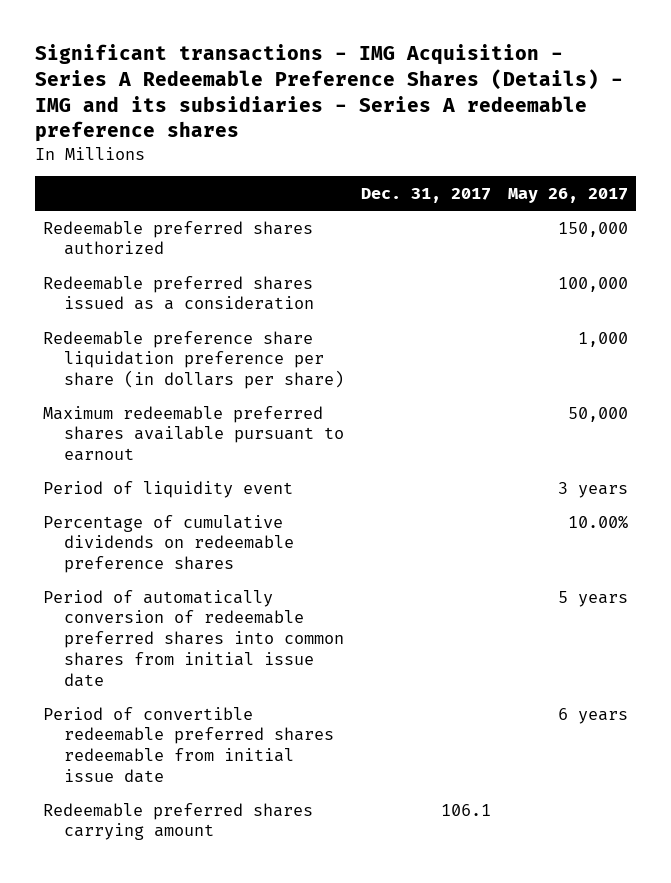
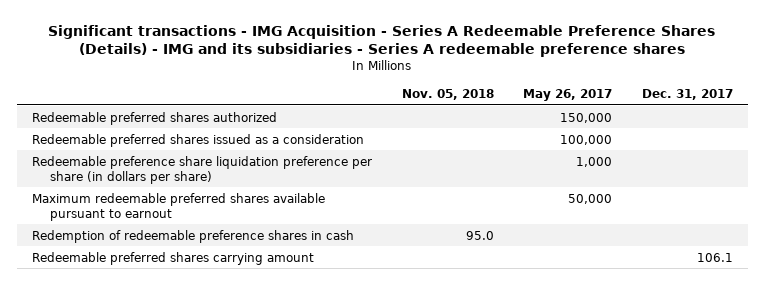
none -> [401,88,494,100] Nov. 05, 2018
[43,480,294,498] Period of liquidity event -> none
[43,514,294,574] Percentage of cumulative dividends on redeemable preference shares -> none
[43,589,344,687] Period of automatically conversion of redeemable preferred shares into common shares from initial issue date -> none
[43,706,334,783] Period of convertible redeemable preferred shares redeemable from initial issue date -> none
none -> [31,229,354,243] Redemption of redeemable preference shares in cash

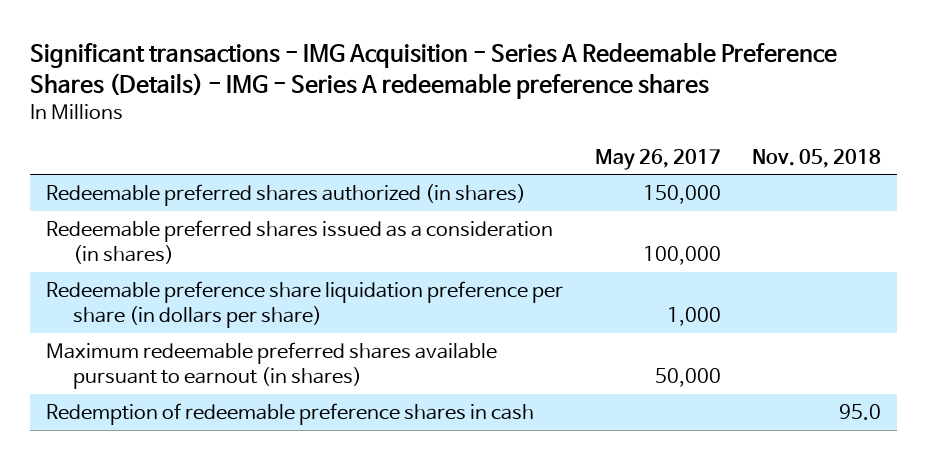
[48,24,716,58] Significant transactions - IMG Acquisition - Series A Redeemable Preference Shares (Details) - IMG and its subsidiaries - Series A redeemable preference shares -> [30,42,838,99] Significant transactions - IMG Acquisition - Series A Redeemable Preference Shares (Details) - IMG - Series A redeemable preference shares
[641,88,733,100] Dec. 31, 2017 -> none
[31,111,277,125] Redeemable preferred shares authorized -> [46,184,527,207] Redeemable preferred shares authorized (in shares)
[31,133,364,147] Redeemable preferred shares issued as a consideration -> [46,220,554,265] Redeemable preferred shares issued as a consideration (in shares)
[31,192,325,221] Maximum redeemable preferred shares available pursuant to earnout -> [46,342,498,390] Maximum redeemable preferred shares available pursuant to earnout (in shares)
[31,251,314,265] Redeemable preferred shares carrying amount -> none

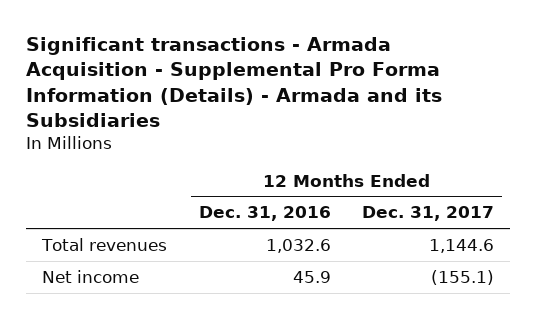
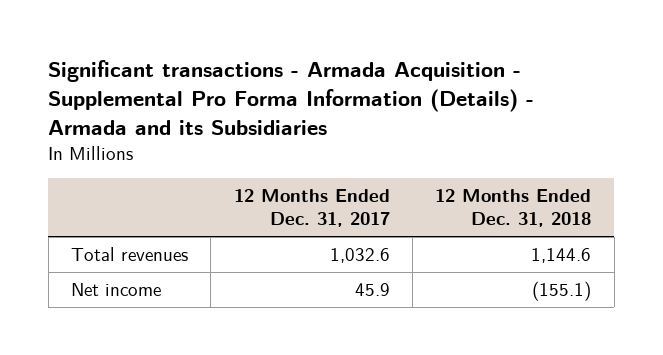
[198,206,331,222] Dec. 31, 2016 -> none
none -> [435,189,592,228] 12 Months Ended Dec. 31, 2018
[429,238,495,253] 1,144.6 -> [329,247,390,263] 1,032.6
[431,269,495,285] (155.1) -> [354,282,390,296] 45.9

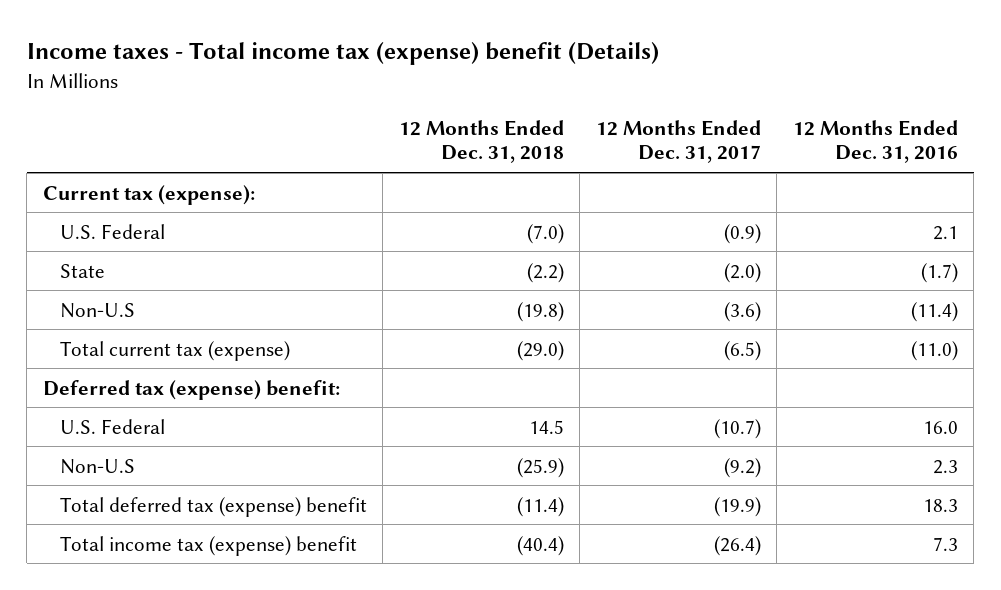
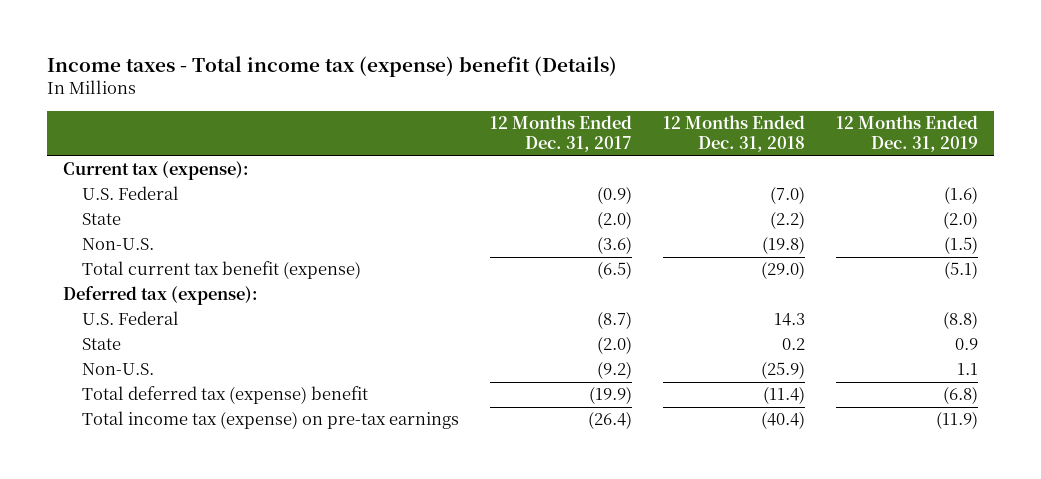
[792,120,958,164] 12 Months Ended Dec. 31, 2016 -> none
none -> [836,114,979,153] 12 Months Ended Dec. 31, 2019
[59,302,135,318] Non-U.S -> [81,238,154,251] Non-U.S.
[59,340,290,361] Total current tax (expense) -> [81,261,361,280] Total current tax benefit (expense)
[42,379,340,400] Deferred tax (expense) benefit: -> [62,286,258,306] Deferred tax (expense):
[528,419,564,434] 14.5 -> [773,313,805,327] 14.3
[713,418,761,439] (10.7) -> [596,311,632,330] (8.7)
none -> [81,338,121,351] State
[59,458,135,474] Non-U.S -> [81,363,154,376] Non-U.S.
[59,535,357,556] Total income tax (expense) benefit -> [81,411,459,430] Total income tax (expense) on pre-tax earnings

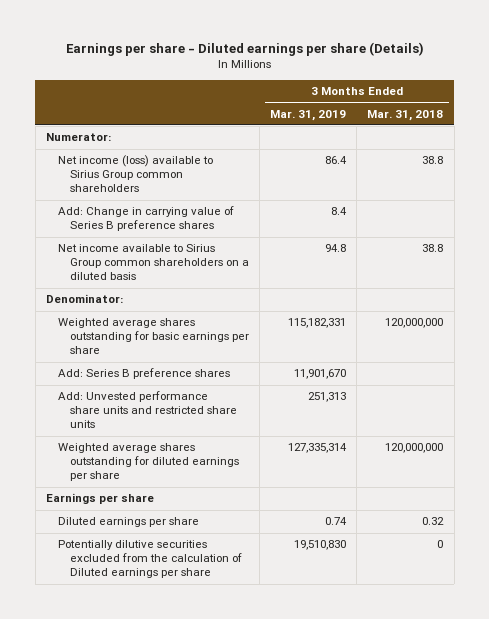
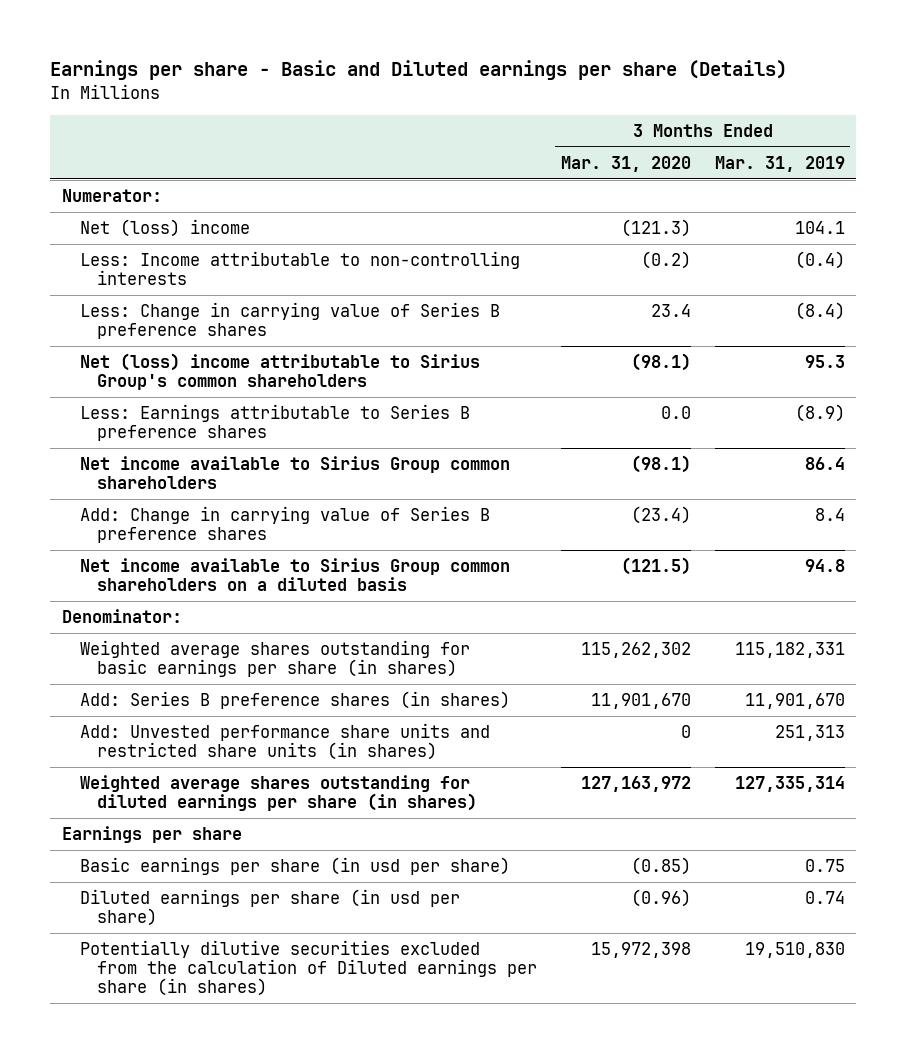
[65,41,424,56] Earnings per share - Diluted earnings per share (Details) -> [50,60,788,81] Earnings per share - Basic and Diluted earnings per share (Details)
[367,109,444,121] Mar. 31, 2018 -> none
none -> [560,155,691,172] Mar. 31, 2020
none -> [79,218,250,237] Net (loss) income
none -> [79,250,520,286] Less: Income attributable to non-controlling interests
none -> [79,301,500,340] Less: Change in carrying value of Series B preference shares
none -> [79,352,480,391] Net (loss) income attributable to Sirius Group's common shareholders
none -> [79,403,470,442] Less: Earnings attributable to Series B preference shares
[57,155,213,193] Net income (loss) available to Sirius Group common shareholders -> [79,455,510,490] Net income available to Sirius Group common shareholders
[57,318,249,355] Weighted average shares outstanding for basic earnings per share -> [79,639,470,678] Weighted average shares outstanding for basic earnings per share (in shares)
[57,368,230,380] Add: Series B preference shares -> [79,690,510,709] Add: Series B preference shares (in shares)
[57,391,237,429] Add: Unvested performance share units and restricted share units -> [79,722,490,761] Add: Unvested performance share units and restricted share units (in shares)
[57,443,239,482] Weighted average shares outstanding for diluted earnings per share -> [79,774,477,812] Weighted average shares outstanding for diluted earnings per share (in shares)
none -> [79,856,510,875] Basic earnings per share (in usd per share)
[57,517,199,528] Diluted earnings per share -> [79,888,460,927] Diluted earnings per share (in usd per share)
[57,540,242,579] Potentially dilutive securities excluded from the calculation of Diluted earnings per share -> [79,939,537,997] Potentially dilutive securities excluded from the calculation of Diluted earnings per share (in shares)

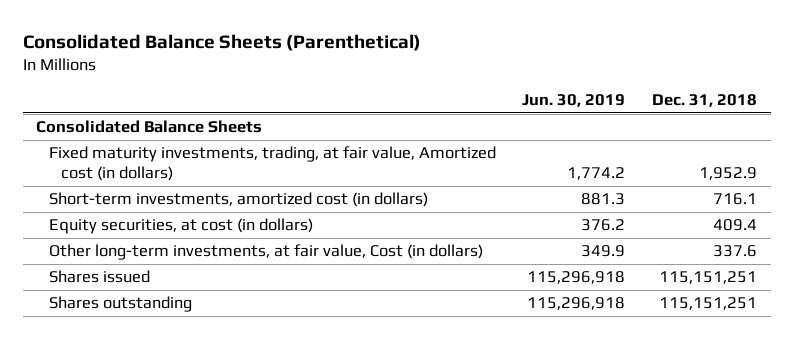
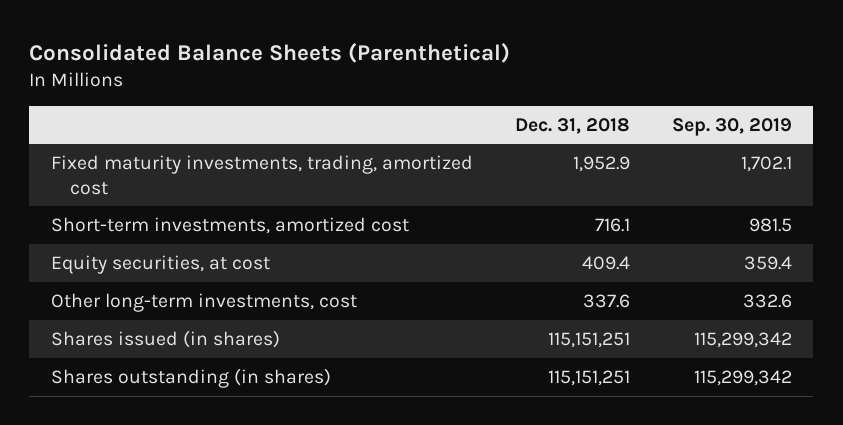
[522,94,626,108] Jun. 30, 2019 -> none
none -> [672,117,793,136] Sep. 30, 2019
[36,120,263,134] Consolidated Balance Sheets -> none
[48,146,496,182] Fixed maturity investments, trading, at fair value, Amortized cost (in dollars) -> [50,154,473,195] Fixed maturity investments, trading, amortized cost
[48,192,428,208] Short-term investments, amortized cost (in dollars) -> [50,216,409,234] Short-term investments, amortized cost
[48,218,313,235] Equity securities, at cost (in dollars) -> [50,254,270,274] Equity securities, at cost
[48,244,483,261] Other long-term investments, at fair value, Cost (in dollars) -> [50,292,357,312] Other long-term investments, cost
[48,270,150,284] Shares issued -> [50,329,280,348] Shares issued (in shares)
[48,296,192,313] Shares outstanding -> [50,367,331,388] Shares outstanding (in shares)

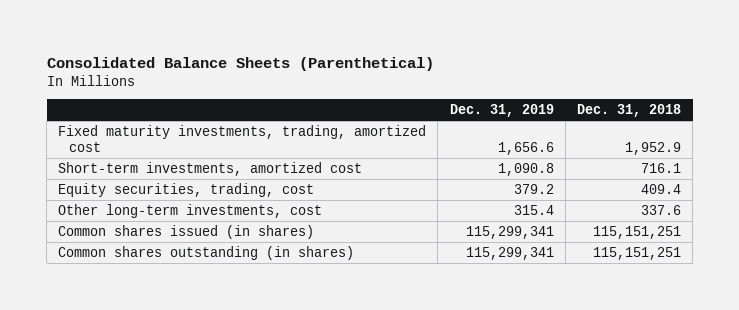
[672,117,793,136] Sep. 30, 2019 -> none
none -> [449,104,554,118] Dec. 31, 2019
[50,254,270,274] Equity securities, at cost -> [58,182,315,197] Equity securities, trading, cost
[50,329,280,348] Shares issued (in shares) -> [58,224,315,239] Common shares issued (in shares)
[50,367,331,388] Shares outstanding (in shares) -> [58,245,355,260] Common shares outstanding (in shares)

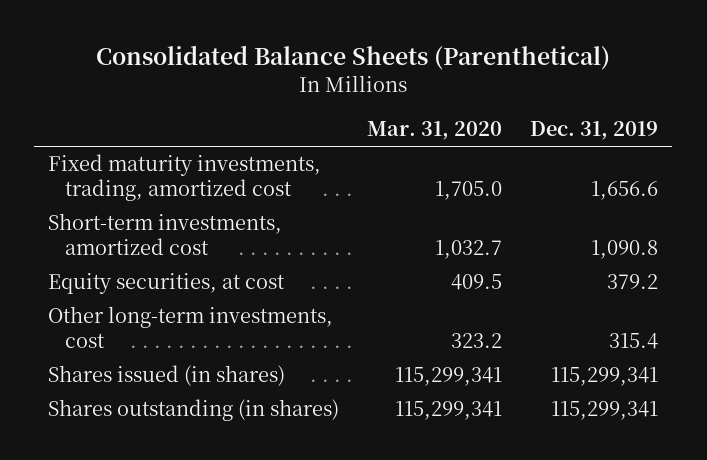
[576,104,681,118] Dec. 31, 2018 -> none
none -> [367,121,503,141] Mar. 31, 2020
[58,182,315,197] Equity securities, trading, cost -> [48,273,286,295] Equity securities, at cost
[58,224,315,239] Common shares issued (in shares) -> [48,365,286,387] Shares issued (in shares)
[58,245,355,260] Common shares outstanding (in shares) -> [48,399,340,422] Shares outstanding (in shares)

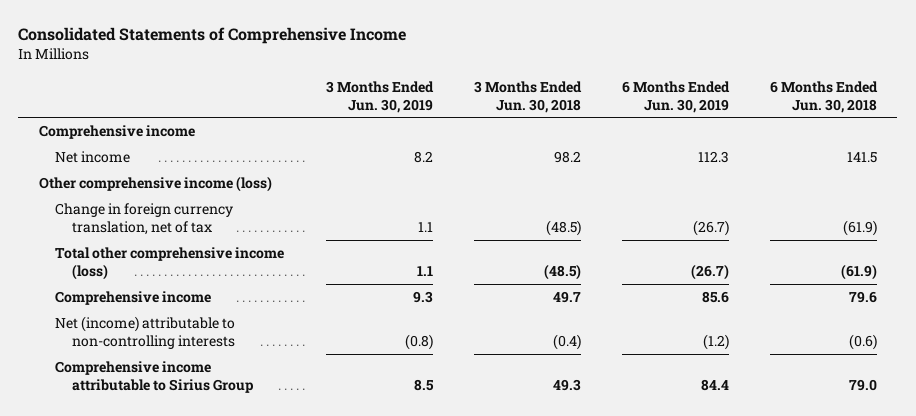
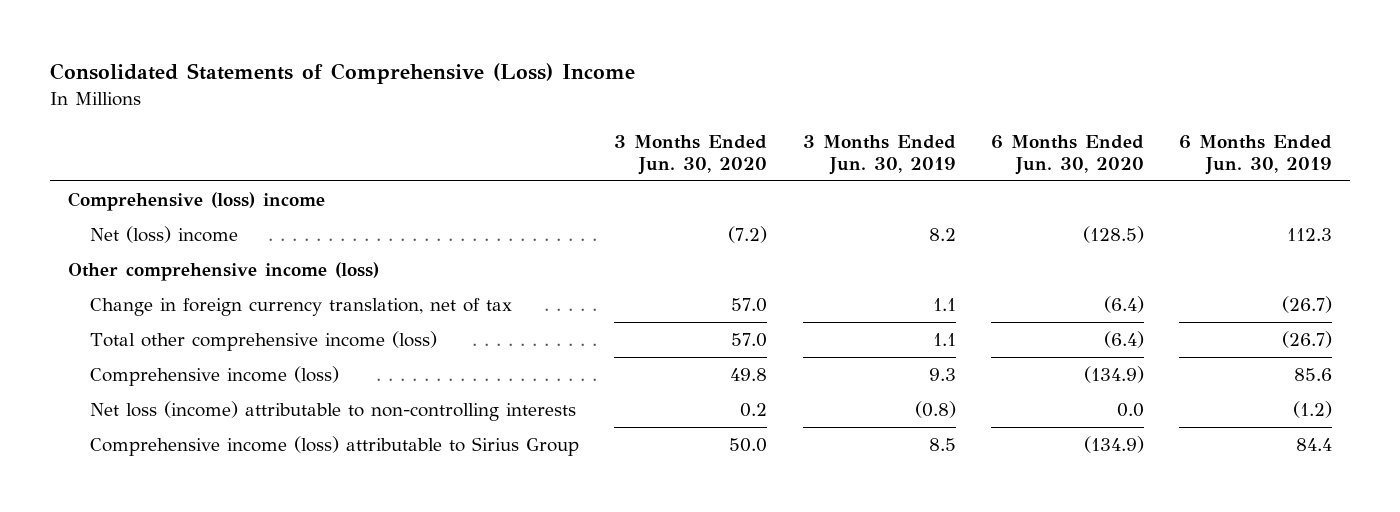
[18,27,407,45] Consolidated Statements of Comprehensive Income -> [50,63,636,85] Consolidated Statements of Comprehensive (Loss) Income
[473,80,582,113] 3 Months Ended Jun. 30, 2018 -> none
[769,80,878,113] 6 Months Ended Jun. 30, 2018 -> none
none -> [614,134,768,175] 3 Months Ended Jun. 30, 2020
none -> [991,134,1145,175] 6 Months Ended Jun. 30, 2020
[39,125,196,140] Comprehensive income -> [67,192,325,212] Comprehensive (loss) income
[55,151,131,164] Net income -> [90,226,239,244] Net (loss) income
[55,291,212,306] Comprehensive income -> [90,366,340,387] Comprehensive income (loss)
[55,316,236,349] Net (income) attributable to non-controlling interests -> [90,401,577,422] Net loss (income) attributable to non-controlling interests
[55,361,254,393] Comprehensive income attributable to Sirius Group -> [90,436,580,457] Comprehensive income (loss) attributable to Sirius Group

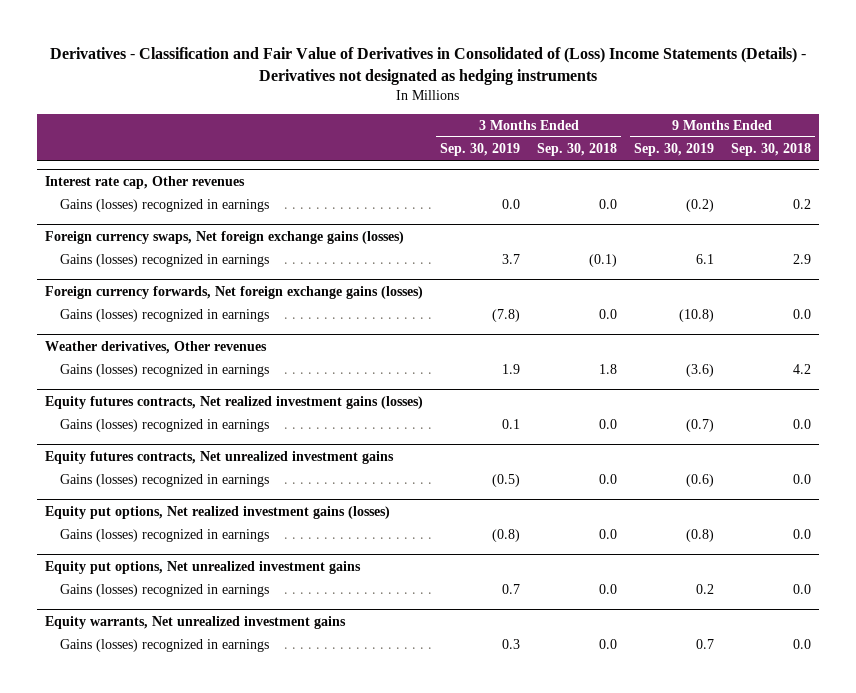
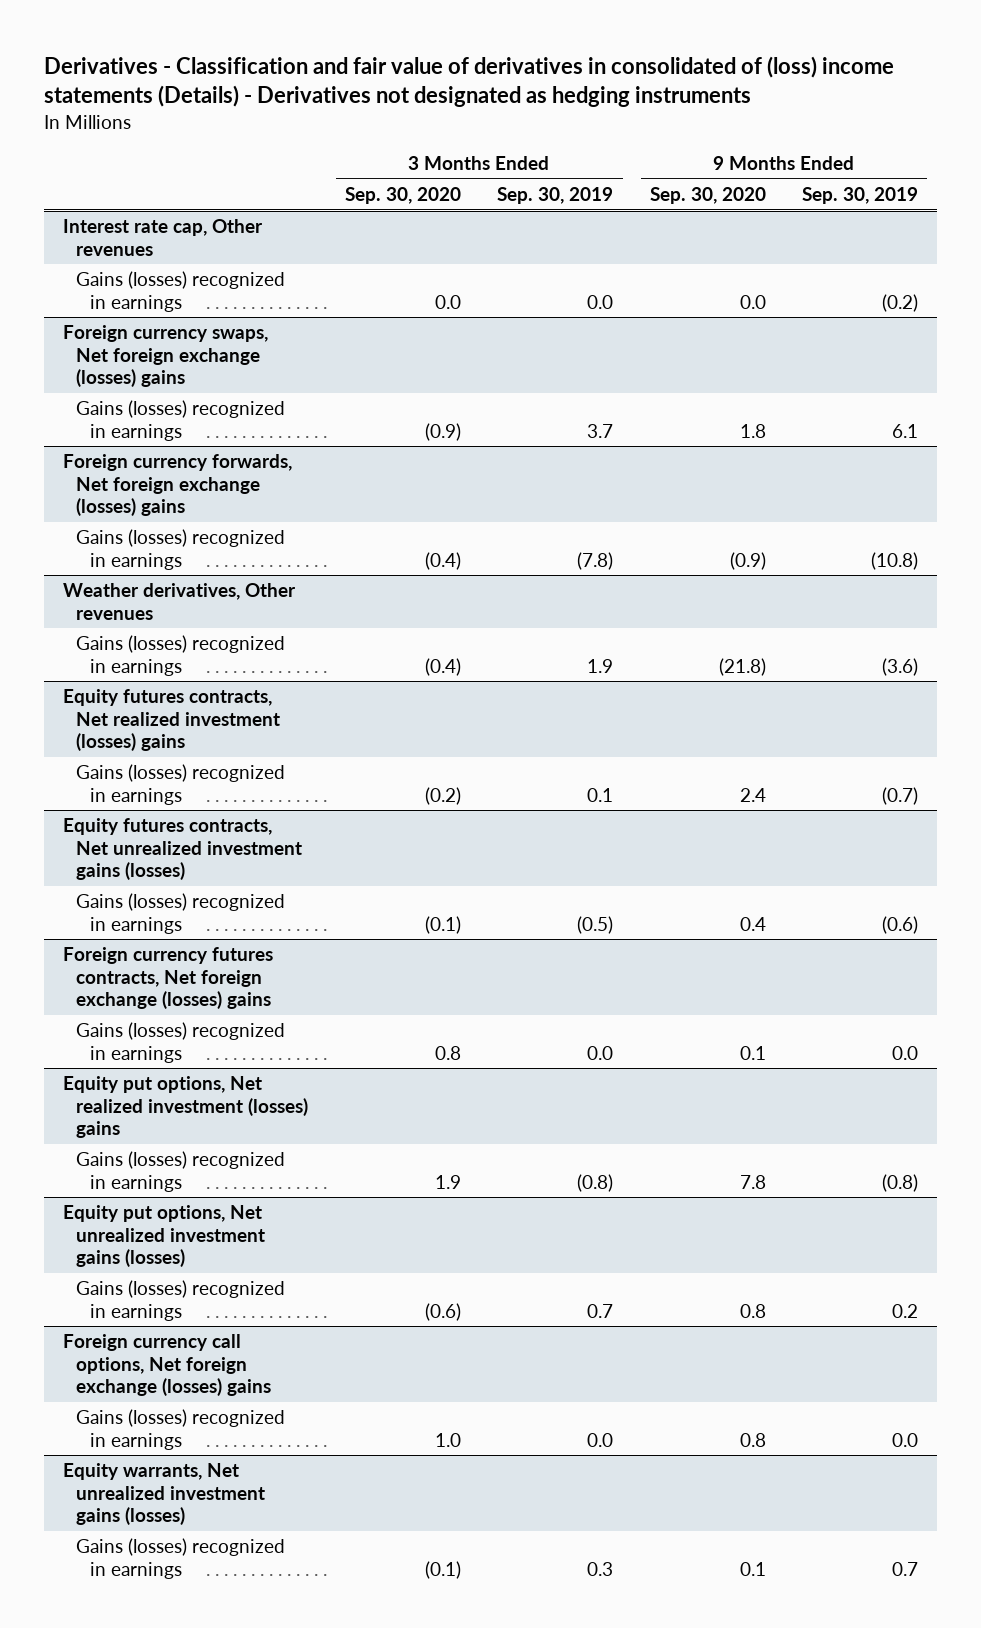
[50,46,807,85] Derivatives - Classification and Fair Value of Derivatives in Consolidated of (Loss) Income Statements (Details) - Derivatives not designated as hedging instruments -> [44,55,895,108] Derivatives - Classification and fair value of derivatives in consolidated of (loss) income statements (Details) - Derivatives not designated as hedging instruments
[537,143,618,157] Sep. 30, 2018 -> none
[730,143,811,157] Sep. 30, 2018 -> none
none -> [344,186,461,204] Sep. 30, 2020
none -> [649,186,766,204] Sep. 30, 2020
[45,230,405,244] Foreign currency swaps, Net foreign exchange gains (losses) -> [62,325,268,387] Foreign currency swaps, Net foreign exchange (losses) gains
[45,285,424,299] Foreign currency forwards, Net foreign exchange gains (losses) -> [62,454,292,516] Foreign currency forwards, Net foreign exchange (losses) gains
[45,395,424,409] Equity futures contracts, Net realized investment gains (losses) -> [62,689,281,751] Equity futures contracts, Net realized investment (losses) gains
[45,450,395,464] Equity futures contracts, Net unrealized investment gains -> [62,818,303,880] Equity futures contracts, Net unrealized investment gains (losses)
none -> [62,947,273,1009] Foreign currency futures contracts, Net foreign exchange (losses) gains
none -> [76,1022,286,1063] Gains (losses) recognized in earnings
[45,505,391,519] Equity put options, Net realized investment gains (losses) -> [62,1076,309,1138] Equity put options, Net realized investment (losses) gains
[45,560,362,574] Equity put options, Net unrealized investment gains -> [62,1205,266,1267] Equity put options, Net unrealized investment gains (losses)
none -> [62,1334,272,1396] Foreign currency call options, Net foreign exchange (losses) gains
none -> [76,1409,286,1450] Gains (losses) recognized in earnings
[45,615,347,629] Equity warrants, Net unrealized investment gains -> [62,1463,266,1525] Equity warrants, Net unrealized investment gains (losses)

